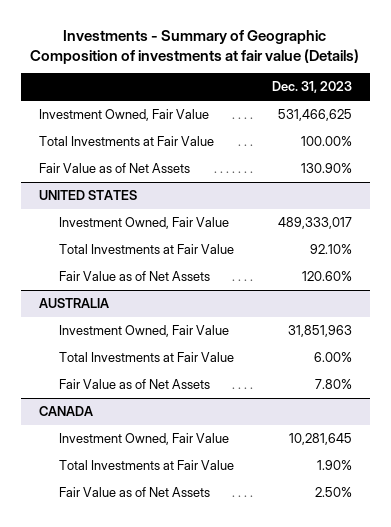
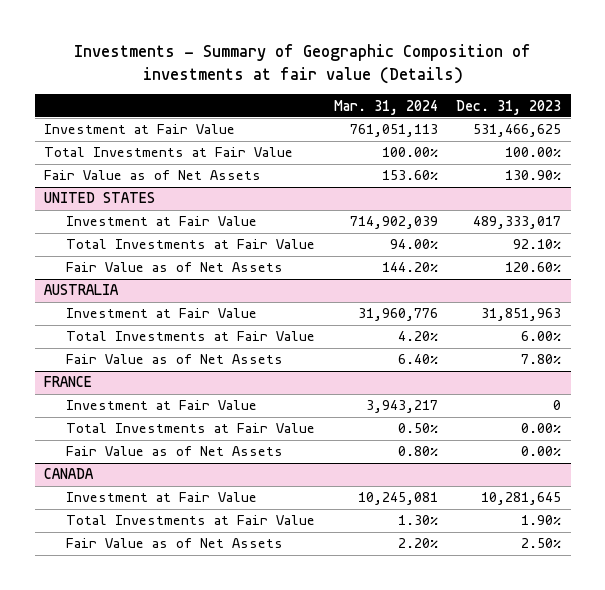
none -> [333,99,438,115] Mar. 31, 2024
[39,109,210,122] Investment Owned, Fair Value -> [44,124,236,135] Investment at Fair Value
[59,217,230,230] Investment Owned, Fair Value -> [65,216,257,227] Investment at Fair Value
[59,325,230,338] Investment Owned, Fair Value -> [65,308,257,319] Investment at Fair Value
none -> [44,376,93,388] FRANCE
none -> [65,400,257,411] Investment at Fair Value
none -> [65,423,315,434] Total Investments at Fair Value
none -> [65,446,283,457] Fair Value as of Net Assets
[59,433,230,446] Investment Owned, Fair Value -> [65,492,257,503] Investment at Fair Value

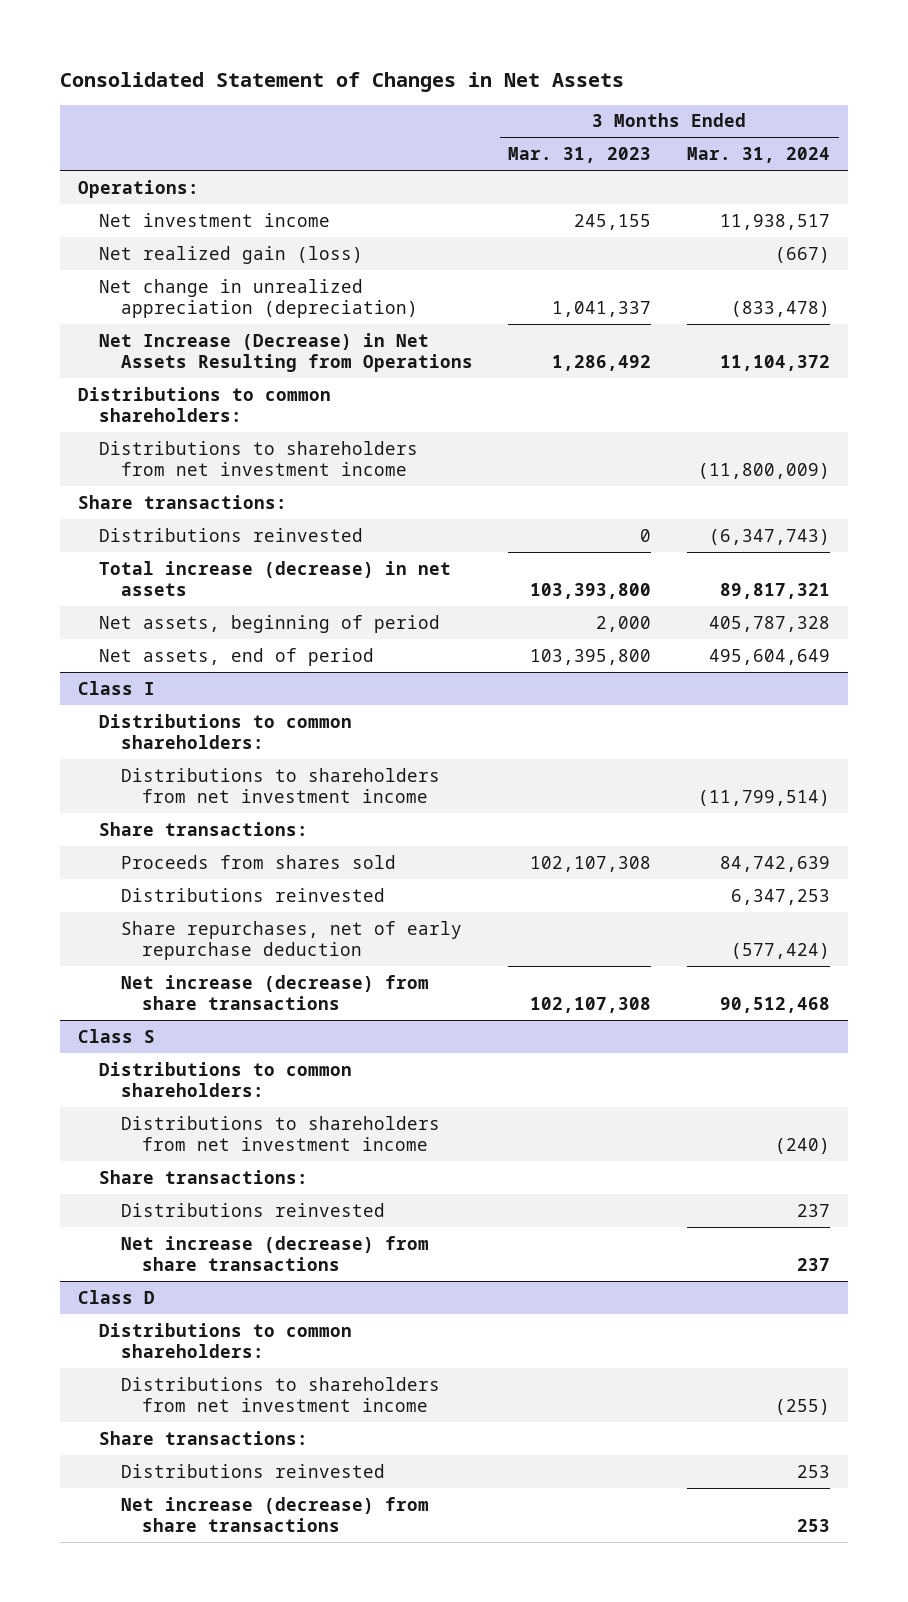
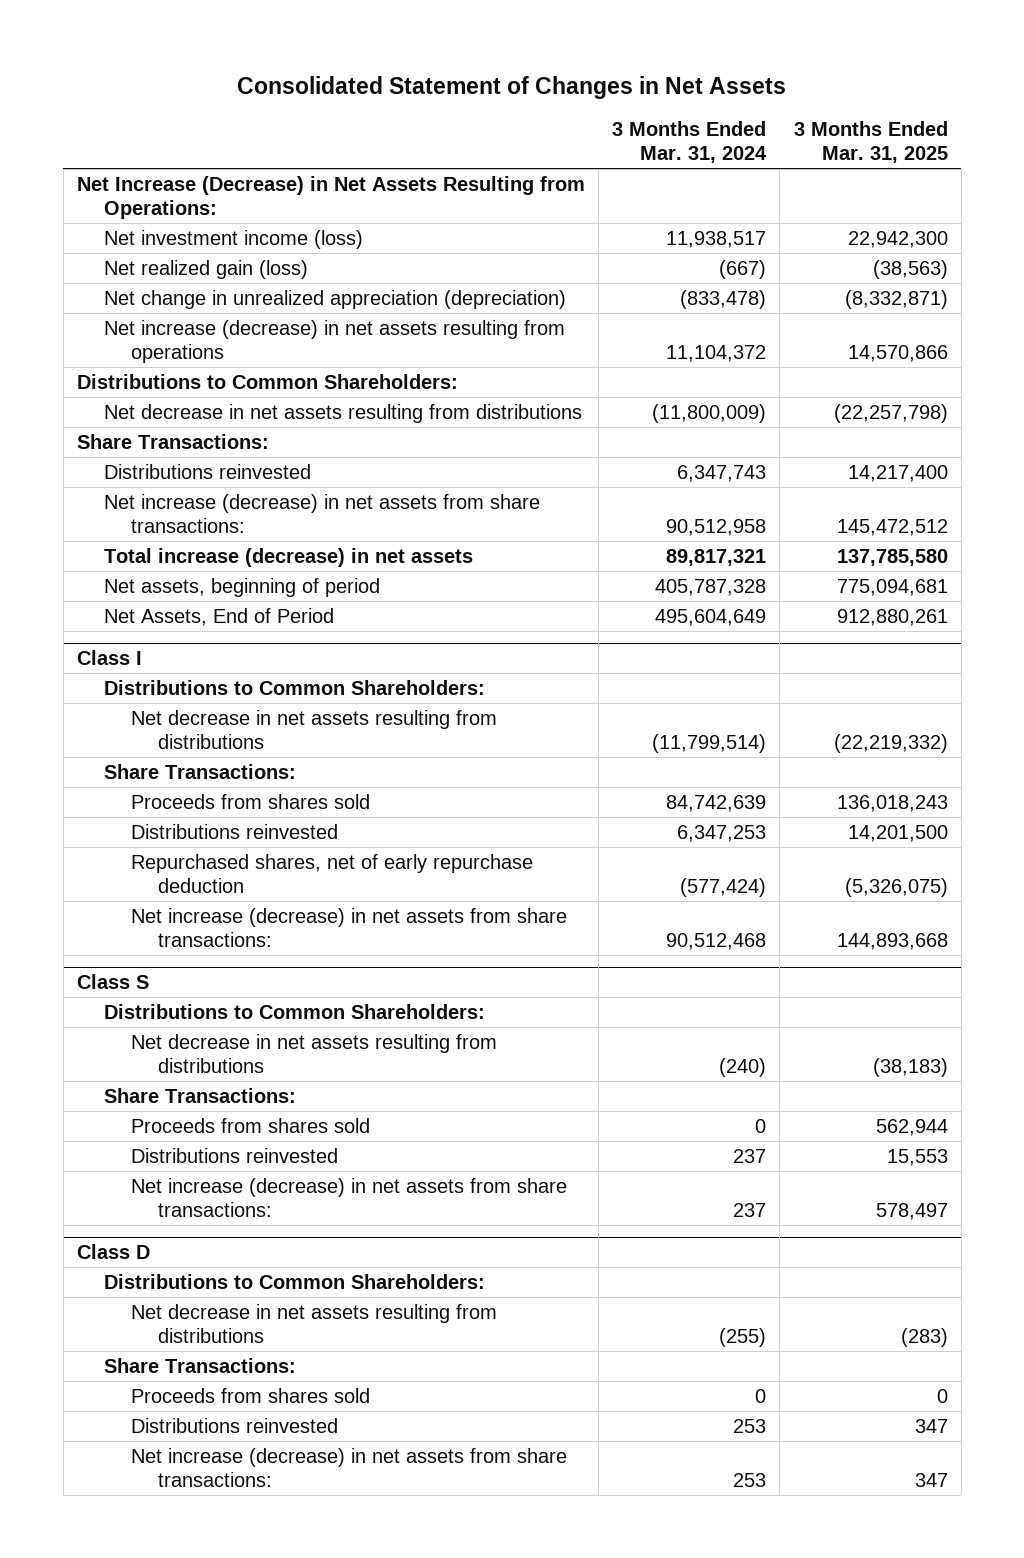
[508,147,652,164] Mar. 31, 2023 -> none
none -> [793,121,948,164] 3 Months Ended Mar. 31, 2025
[77,179,199,198] Operations: -> [76,175,585,219] Net Increase (Decrease) in Net Assets Resulting from Operations:
[99,212,331,227] Net investment income -> [103,229,363,249] Net investment income (loss)
[99,332,473,373] Net Increase (Decrease) in Net Assets Resulting from Operations -> [103,319,565,363] Net increase (decrease) in net assets resulting from operations
[77,386,331,423] Distributions to common shareholders: -> [76,373,458,389] Distributions to Common Shareholders:
[99,440,419,477] Distributions to shareholders from net investment income -> [103,403,582,423] Net decrease in net assets resulting from distributions
[77,494,287,509] Share transactions: -> [76,433,269,449] Share Transactions:
[708,528,830,545] (6,347,743) -> [677,464,767,482] 6,347,743
none -> [103,493,540,533] Net increase (decrease) in net assets from share transactions:
[99,647,375,666] Net assets, end of period -> [103,607,334,626] Net Assets, End of Period
[99,713,353,750] Distributions to common shareholders: -> [103,679,485,695] Distributions to Common Shareholders:
[120,767,440,804] Distributions to shareholders from net investment income -> [131,709,498,749] Net decrease in net assets resulting from distributions
[99,821,309,836] Share transactions: -> [103,763,296,779] Share Transactions:
[120,920,462,961] Share repurchases, net of early repurchase deduction -> [131,853,534,893] Repurchased shares, net of early repurchase deduction
[120,974,429,1011] Net increase (decrease) from share transactions -> [131,907,568,947] Net increase (decrease) in net assets from share transactions:
[99,1061,353,1098] Distributions to common shareholders: -> [103,1003,485,1019] Distributions to Common Shareholders:
[120,1115,440,1152] Distributions to shareholders from net investment income -> [131,1033,498,1073] Net decrease in net assets resulting from distributions
[99,1169,309,1184] Share transactions: -> [103,1087,296,1103] Share Transactions:
none -> [131,1117,371,1133] Proceeds from shares sold
[120,1235,429,1272] Net increase (decrease) from share transactions -> [131,1177,568,1217] Net increase (decrease) in net assets from share transactions:
[99,1322,353,1359] Distributions to common shareholders: -> [103,1273,485,1289] Distributions to Common Shareholders:
[120,1376,440,1413] Distributions to shareholders from net investment income -> [131,1303,498,1343] Net decrease in net assets resulting from distributions
[99,1430,309,1445] Share transactions: -> [103,1357,296,1373] Share Transactions:
none -> [131,1387,371,1403] Proceeds from shares sold
[120,1496,429,1533] Net increase (decrease) from share transactions -> [131,1447,568,1487] Net increase (decrease) in net assets from share transactions:

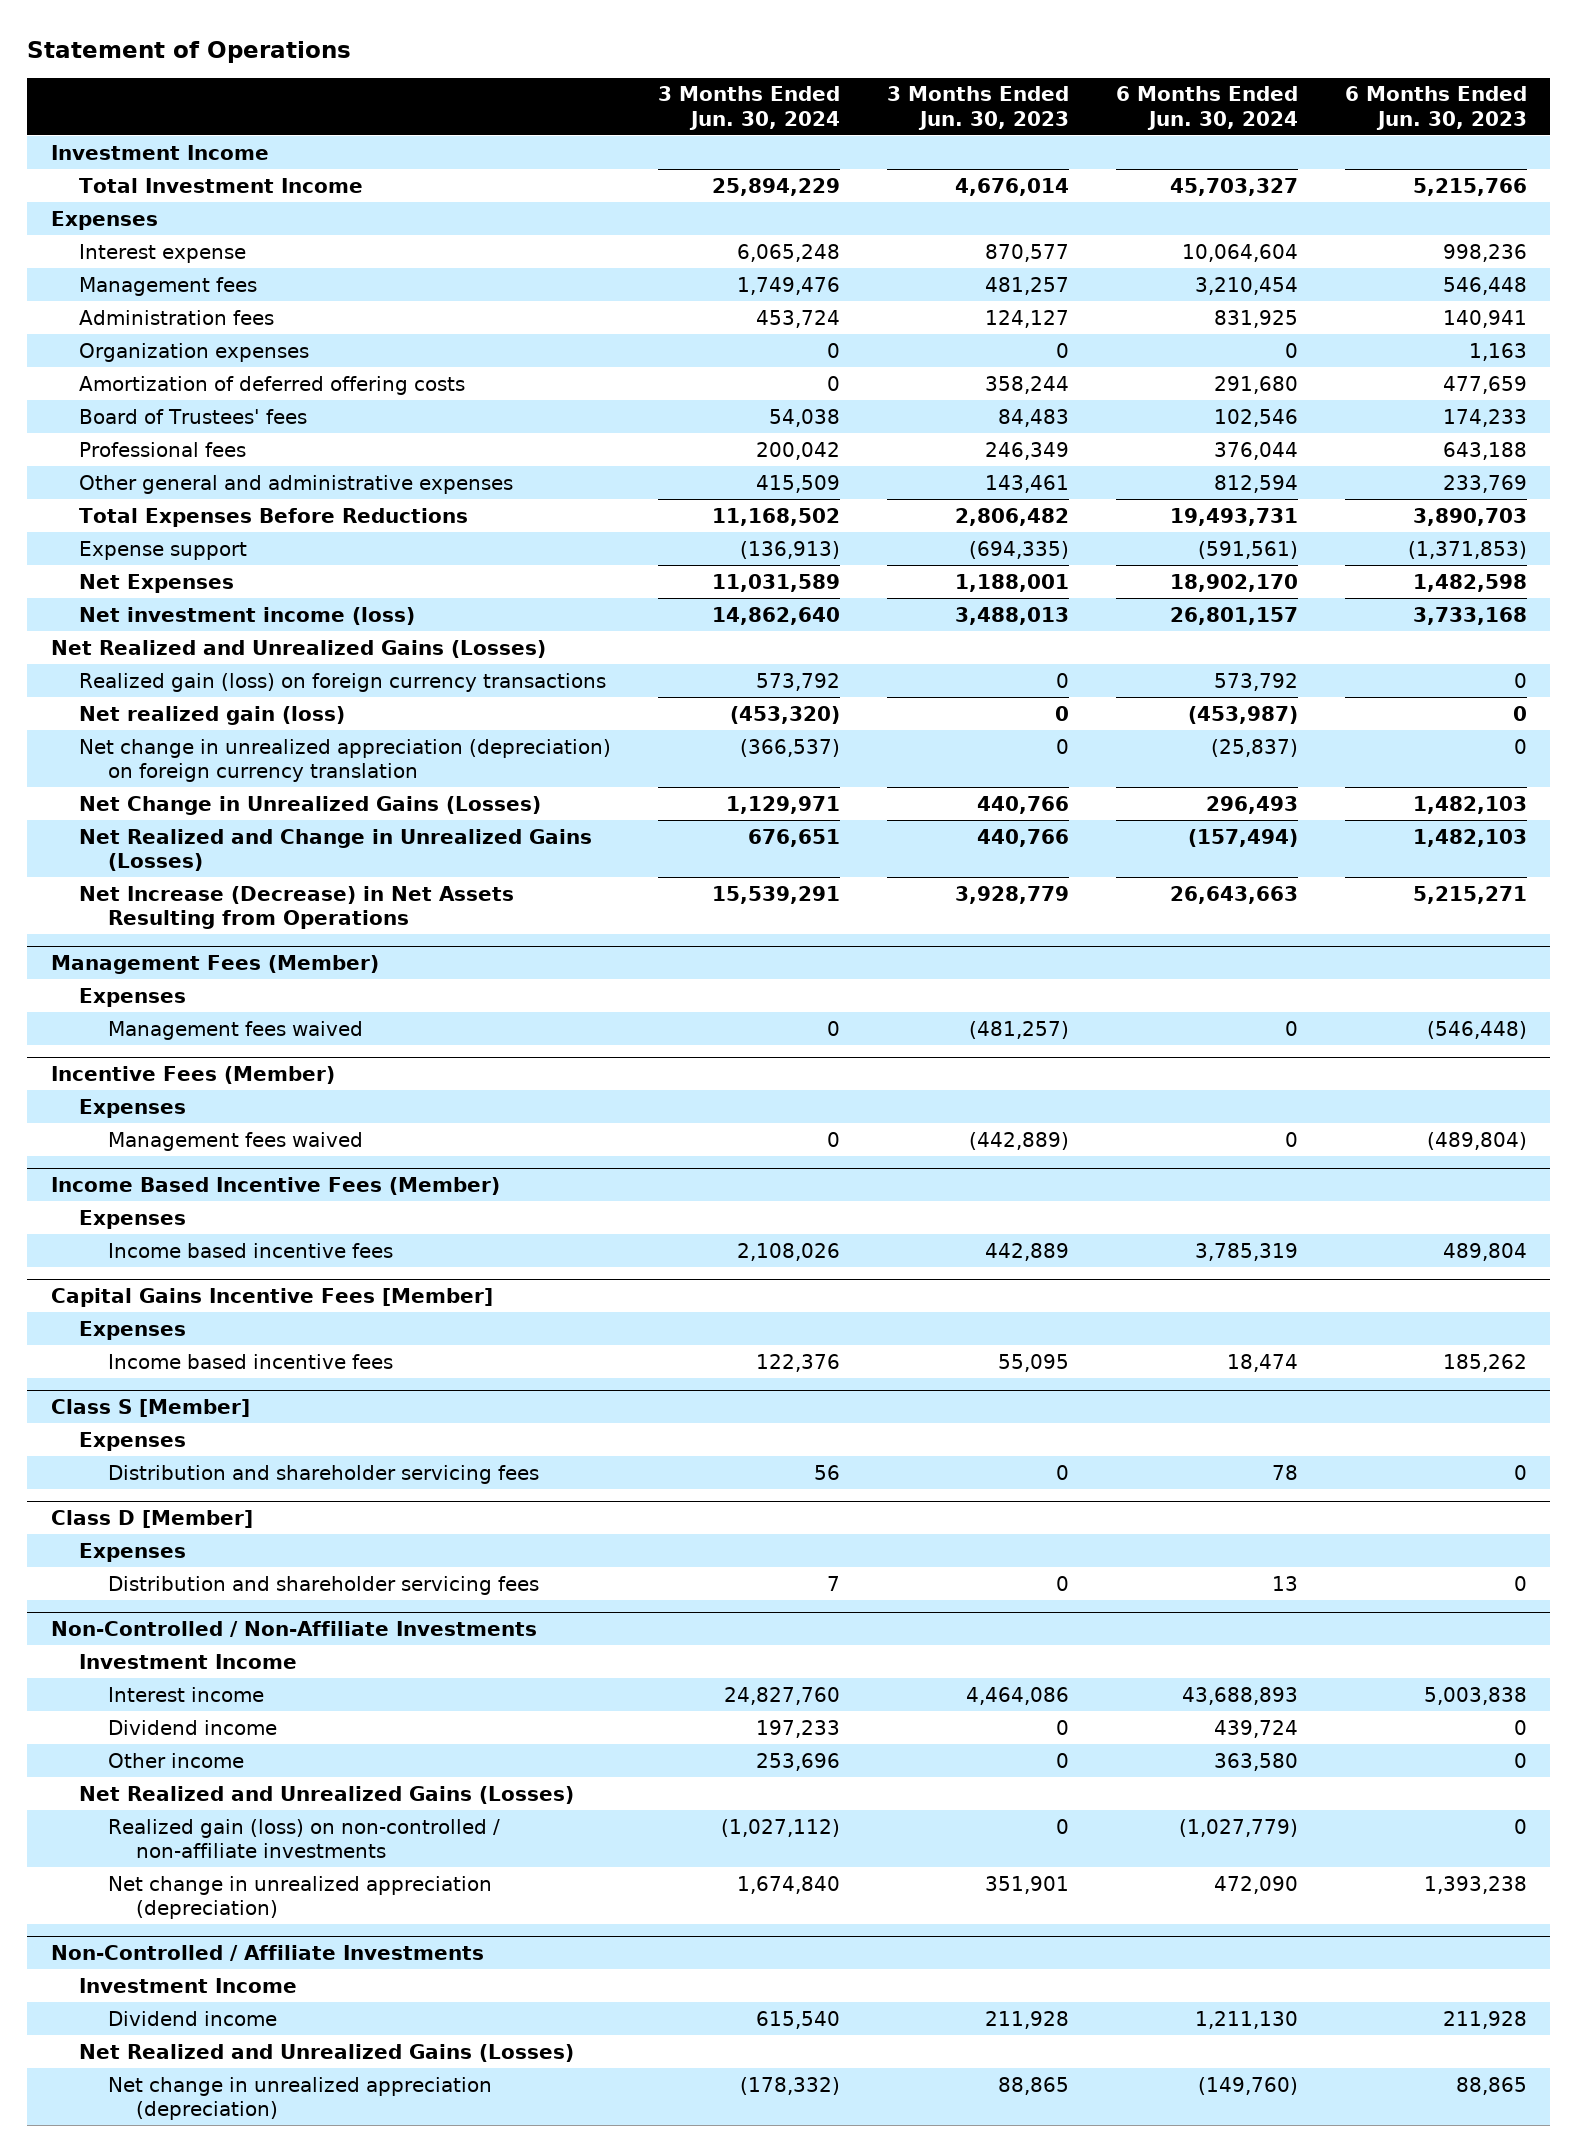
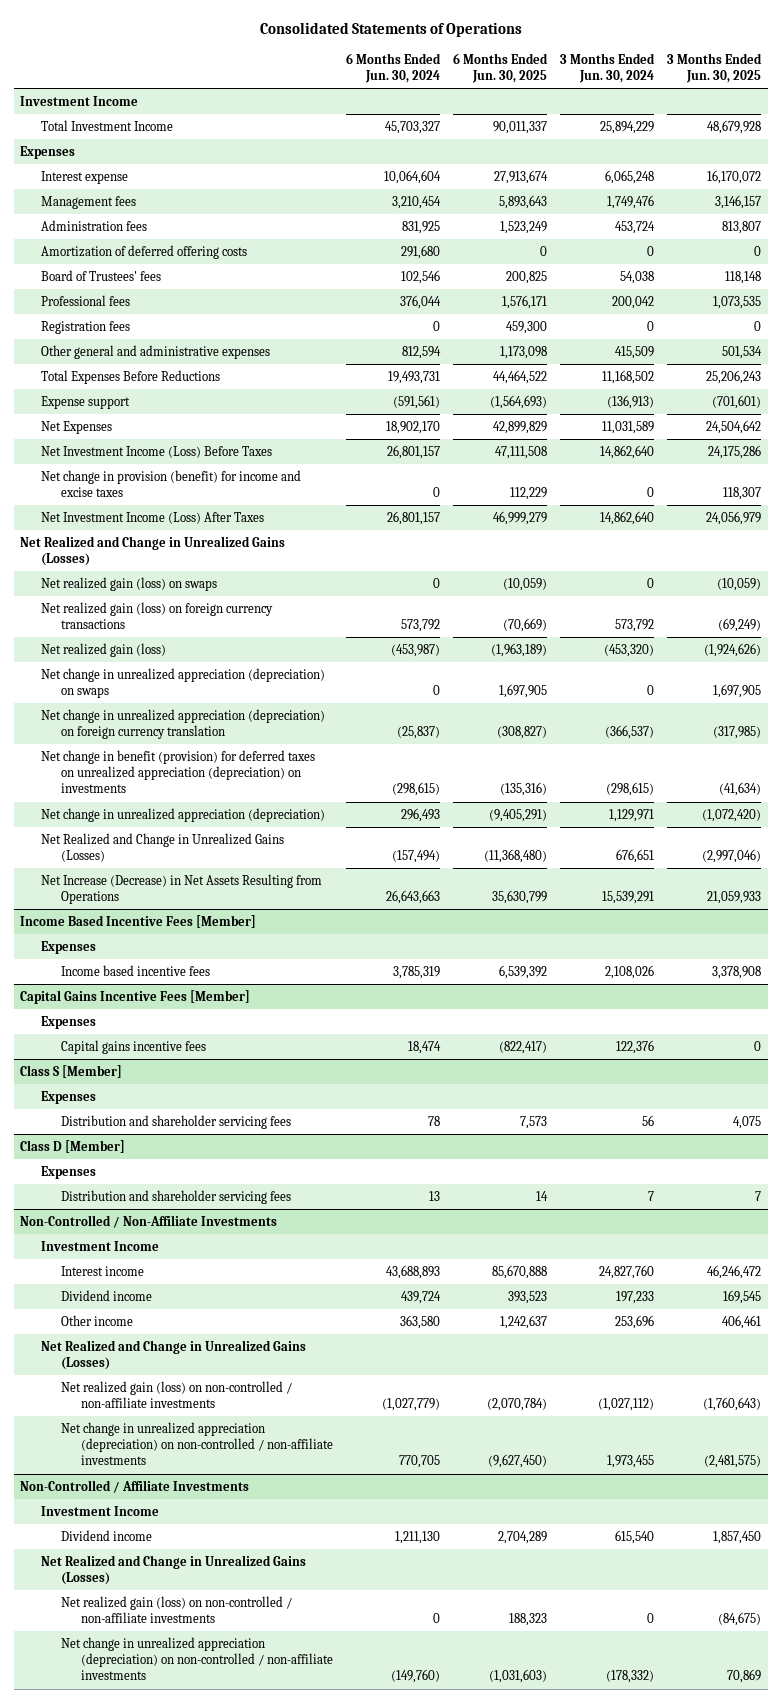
[27,40,352,63] Statement of Operations -> [259,21,522,37] Consolidated Statements of Operations
[886,86,1069,130] 3 Months Ended Jun. 30, 2023 -> none
[1344,86,1527,130] 6 Months Ended Jun. 30, 2023 -> none
none -> [453,52,549,83] 6 Months Ended Jun. 30, 2025
none -> [667,52,763,83] 3 Months Ended Jun. 30, 2025
[79,342,310,362] Organization expenses -> none
none -> [40,320,130,334] Registration fees
none -> [40,445,272,458] Net Investment Income (Loss) Before Taxes
none -> [40,469,301,498] Net change in provision (benefit) for income and excise taxes
[79,606,416,625] Net investment income (loss) -> [40,511,264,524] Net Investment Income (Loss) After Taxes
[50,639,546,658] Net Realized and Unrealized Gains (Losses) -> [20,535,286,567] Net Realized and Change in Unrealized Gains (Losses)
none -> [40,576,217,591] Net realized gain (loss) on swaps
[79,672,607,692] Realized gain (loss) on foreign currency transactions -> [40,601,273,630] Net realized gain (loss) on foreign currency transactions
none -> [40,667,325,699] Net change in unrealized appreciation (depreciation) on swaps
none -> [40,749,315,794] Net change in benefit (provision) for deferred taxes on unrealized appreciation (depreciation) on investments
[79,795,542,815] Net Change in Unrealized Gains (Losses) -> [40,807,325,822] Net change in unrealized appreciation (depreciation)
[50,954,379,974] Management Fees (Member) -> none
[79,987,187,1007] Expenses -> none
[107,1020,363,1040] Management fees waived -> none
[50,1065,335,1084] Incentive Fees (Member) -> none
[79,1098,187,1118] Expenses -> none
[107,1131,363,1151] Management fees waived -> none
[50,1176,500,1195] Income Based Incentive Fees (Member) -> [20,914,257,928] Income Based Incentive Fees [Member]
[107,1353,393,1369] Income based incentive fees -> [60,1039,206,1054] Capital gains incentive fees
[79,1785,575,1804] Net Realized and Unrealized Gains (Losses) -> [40,1339,306,1371] Net Realized and Change in Unrealized Gains (Losses)
[107,1818,500,1859] Realized gain (loss) on non-controlled / non-affiliate investments -> [60,1380,292,1409] Net realized gain (loss) on non-controlled / non-affiliate investments
[107,1875,492,1920] Net change in unrealized appreciation (depreciation) -> [60,1421,334,1466] Net change in unrealized appreciation (depreciation) on non-controlled / non-affiliate investments
[736,1875,840,1894] 1,674,840 -> [607,1455,655,1469] 1,973,455
[1213,1875,1298,1894] 472,090 -> [399,1455,441,1469] 770,705
[79,2043,575,2062] Net Realized and Unrealized Gains (Losses) -> [40,1554,306,1586] Net Realized and Change in Unrealized Gains (Losses)
none -> [60,1595,292,1624] Net realized gain (loss) on non-controlled / non-affiliate investments
[107,2076,492,2121] Net change in unrealized appreciation (depreciation) -> [60,1636,334,1681] Net change in unrealized appreciation (depreciation) on non-controlled / non-affiliate investments

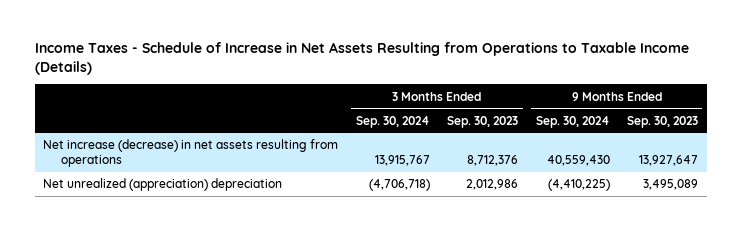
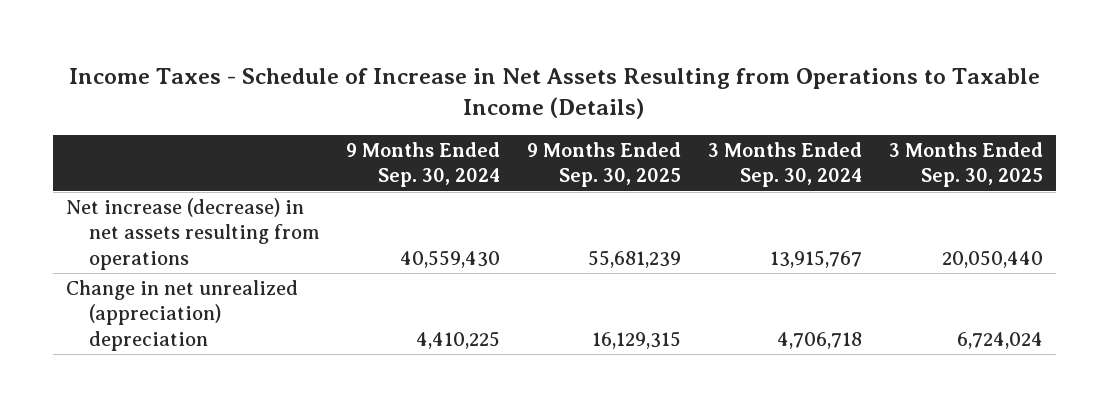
[447,115,519,128] Sep. 30, 2023 -> none
[626,115,698,128] Sep. 30, 2023 -> none
none -> [527,142,682,188] 9 Months Ended Sep. 30, 2025
none -> [888,142,1043,188] 3 Months Ended Sep. 30, 2025
[43,178,283,192] Net unrealized (appreciation) depreciation -> [65,280,298,351] Change in net unrealized (appreciation) depreciation
[368,179,430,192] (4,706,718) -> [777,331,863,349] 4,706,718
[547,179,610,192] (4,410,225) -> [416,330,501,349] 4,410,225

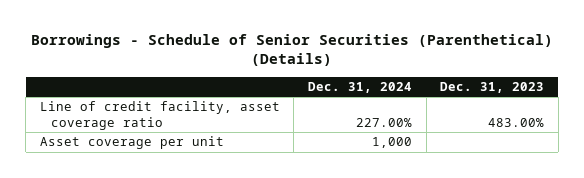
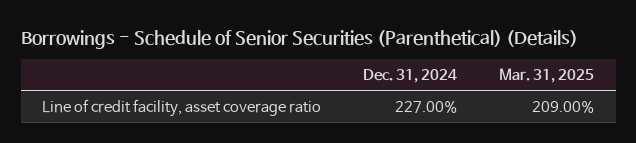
[440,82,545,94] Dec. 31, 2023 -> none
none -> [499,68,595,84] Mar. 31, 2025
[39,136,224,150] Asset coverage per unit -> none

